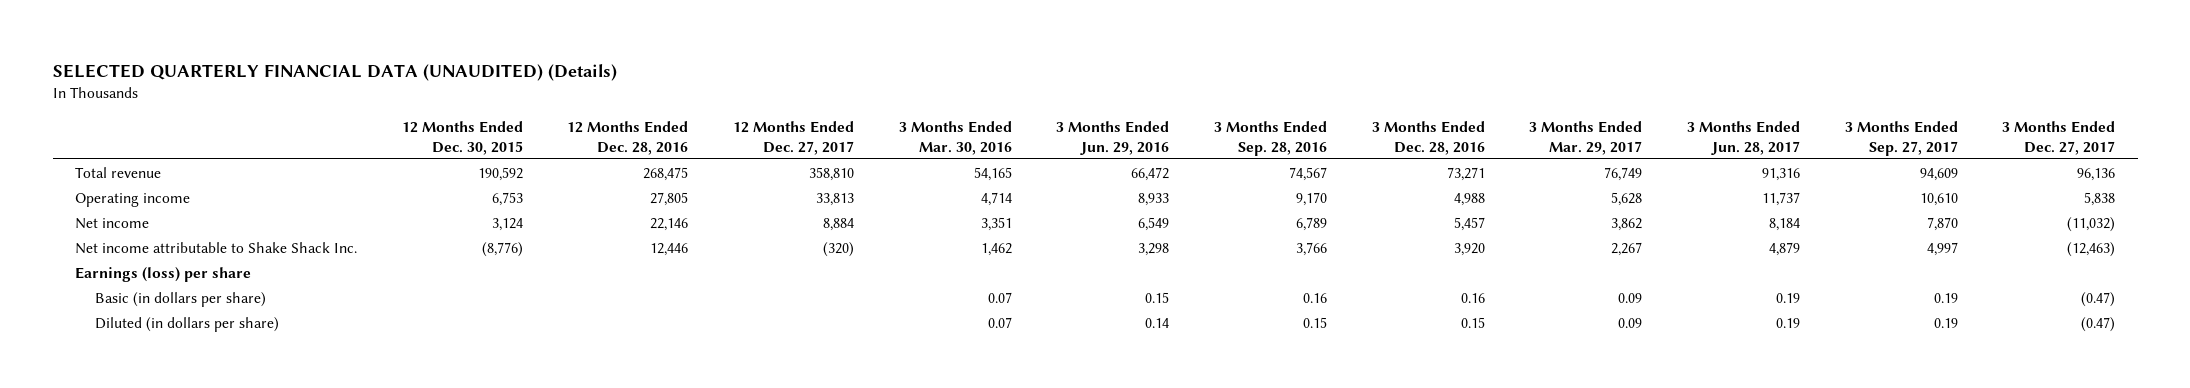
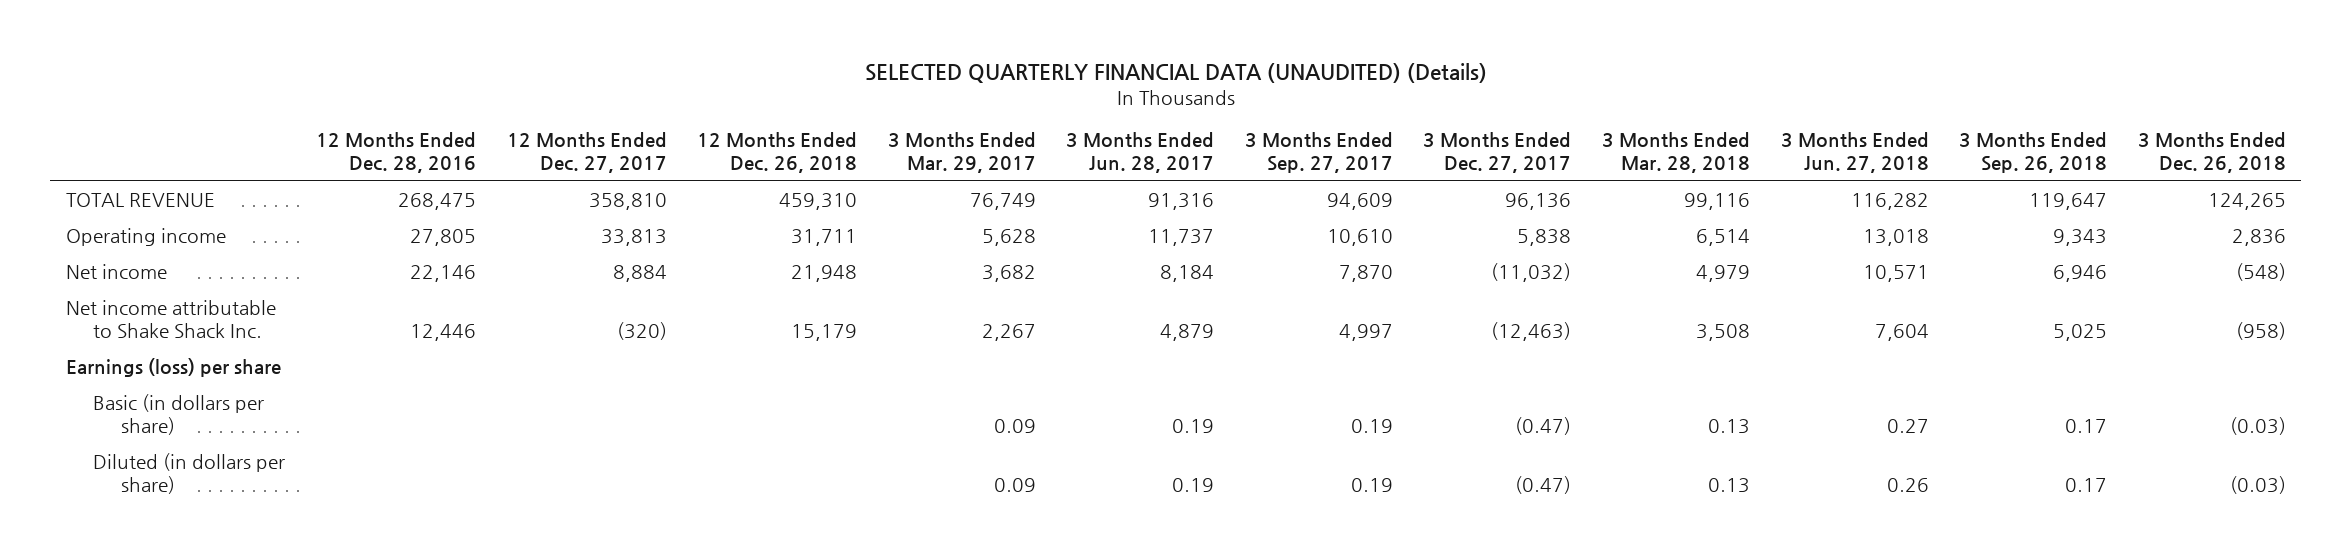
[401,120,523,155] 12 Months Ended Dec. 30, 2015 -> none
[898,120,1012,155] 3 Months Ended Mar. 30, 2016 -> none
[1056,120,1170,155] 3 Months Ended Jun. 29, 2016 -> none
[1214,120,1328,156] 3 Months Ended Sep. 28, 2016 -> none
[1371,120,1485,155] 3 Months Ended Dec. 28, 2016 -> none
none -> [697,132,858,174] 12 Months Ended Dec. 26, 2018
none -> [1602,132,1751,174] 3 Months Ended Mar. 28, 2018
none -> [1780,132,1929,174] 3 Months Ended Jun. 27, 2018
none -> [1959,132,2108,174] 3 Months Ended Sep. 26, 2018
none -> [2137,132,2286,174] 3 Months Ended Dec. 26, 2018
[74,166,161,178] Total revenue -> [65,193,215,208] TOTAL REVENUE
[1611,217,1643,231] 3,862 -> [981,265,1036,283] 3,682

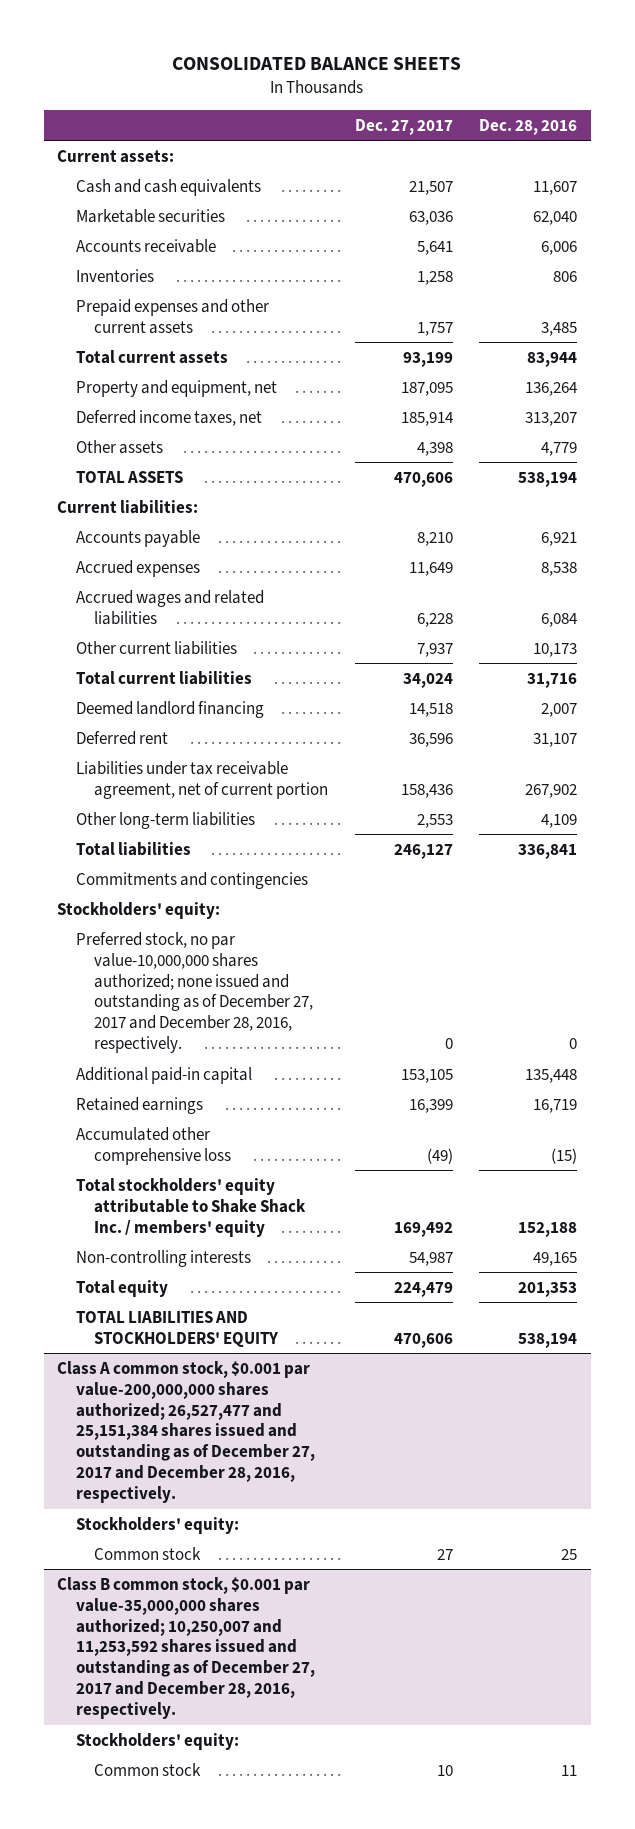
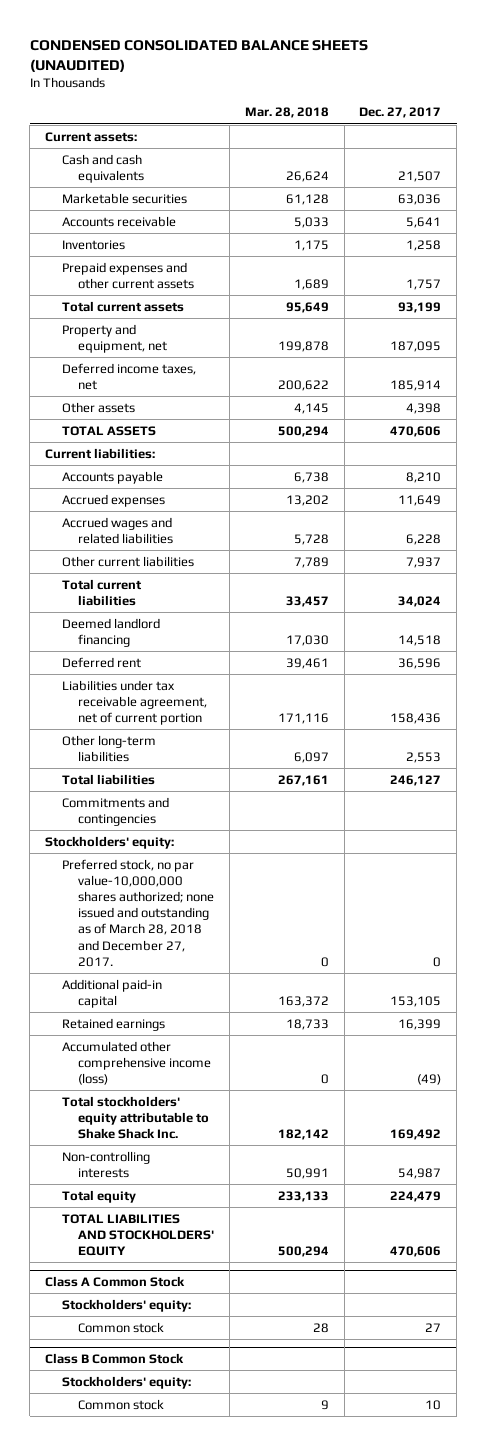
[172,57,462,71] CONSOLIDATED BALANCE SHEETS -> [29,39,368,72] CONDENSED CONSOLIDATED BALANCE SHEETS (UNAUDITED)
[479,118,578,135] Dec. 28, 2016 -> none
none -> [244,107,329,119] Mar. 28, 2018
[75,931,314,1054] Preferred stock, no par value-10,000,000 shares authorized; none issued and outstanding as of December 27, 2017 and December 28, 2016, respectively. -> [61,858,215,967] Preferred stock, no par value-10,000,000 shares authorized; none issued and outstanding as of March 28, 2018 and December 27, 2017.
[75,1126,232,1165] Accumulated other comprehensive loss -> [61,1040,212,1086] Accumulated other comprehensive income (loss)
[75,1177,307,1237] Total stockholders' equity attributable to Shake Shack Inc. / members' equity -> [61,1095,210,1140] Total stockholders' equity attributable to Shake Shack Inc.
[57,1360,315,1504] Class A common stock, $0.001 par value-200,000,000 shares authorized; 26,527,477 and 25,151,384 shares issued and outstanding as of December 27, 2017 and December 28, 2016, respectively. -> [44,1275,185,1287] Class A Common Stock
[57,1576,315,1720] Class B common stock, $0.001 par value-35,000,000 shares authorized; 10,250,007 and 11,253,592 shares issued and outstanding as of December 27, 2017 and December 28, 2016, respectively. -> [44,1352,184,1364] Class B Common Stock

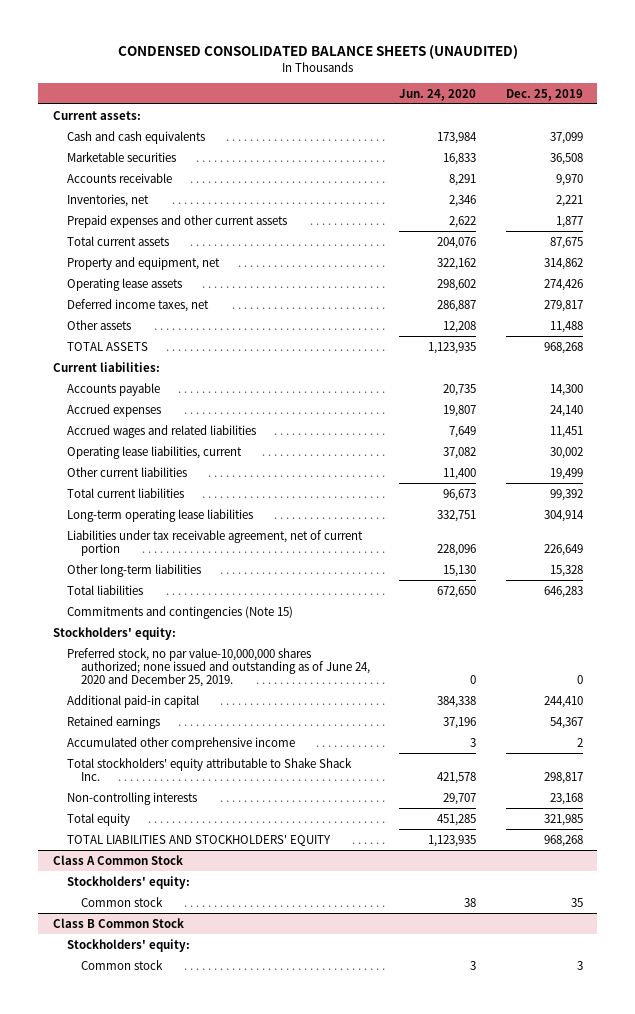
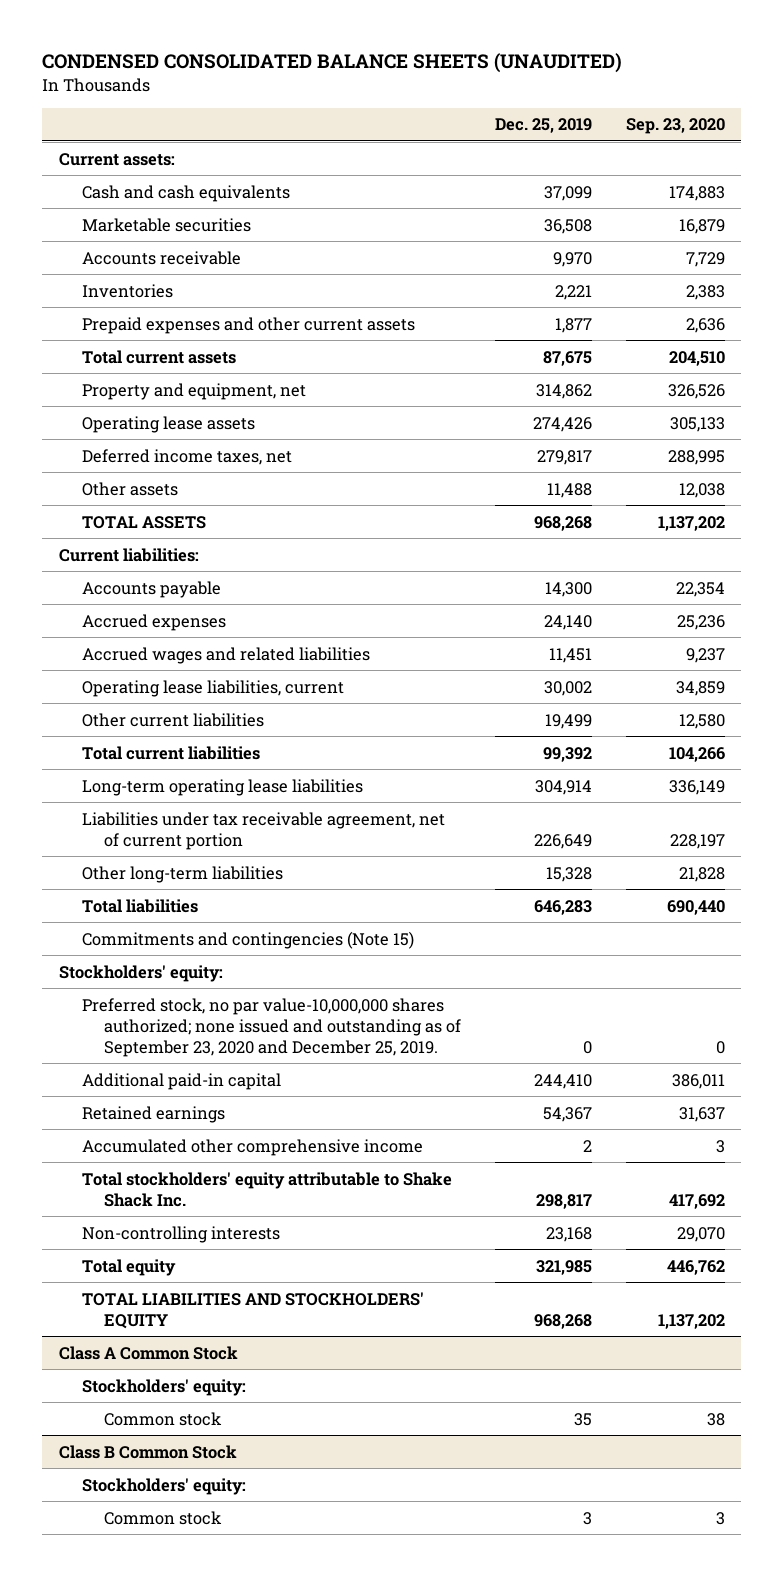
[399,88,477,101] Jun. 24, 2020 -> none
none -> [625,118,725,135] Sep. 23, 2020
[66,193,149,207] Inventories, net -> [81,283,173,298] Inventories
[66,647,371,688] Preferred stock, no par value-10,000,000 shares authorized; none issued and outstanding as of June 24, 2020 and December 25, 2019. -> [81,997,462,1057] Preferred stock, no par value-10,000,000 shares authorized; none issued and outstanding as of September 23, 2020 and December 25, 2019.

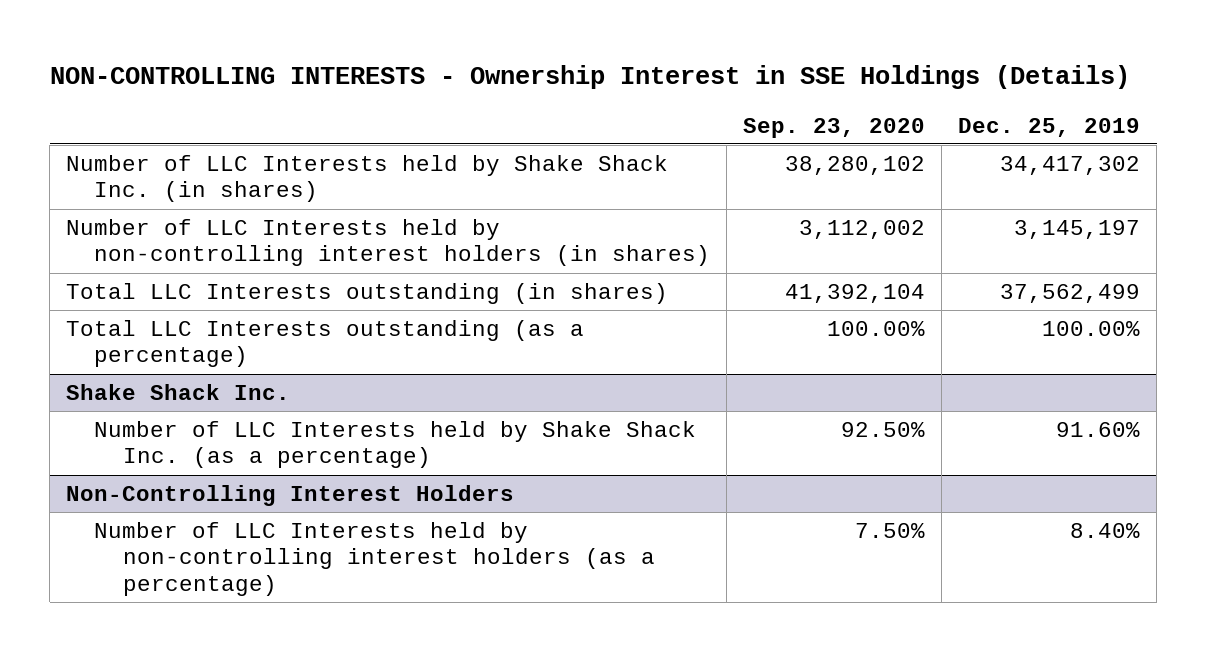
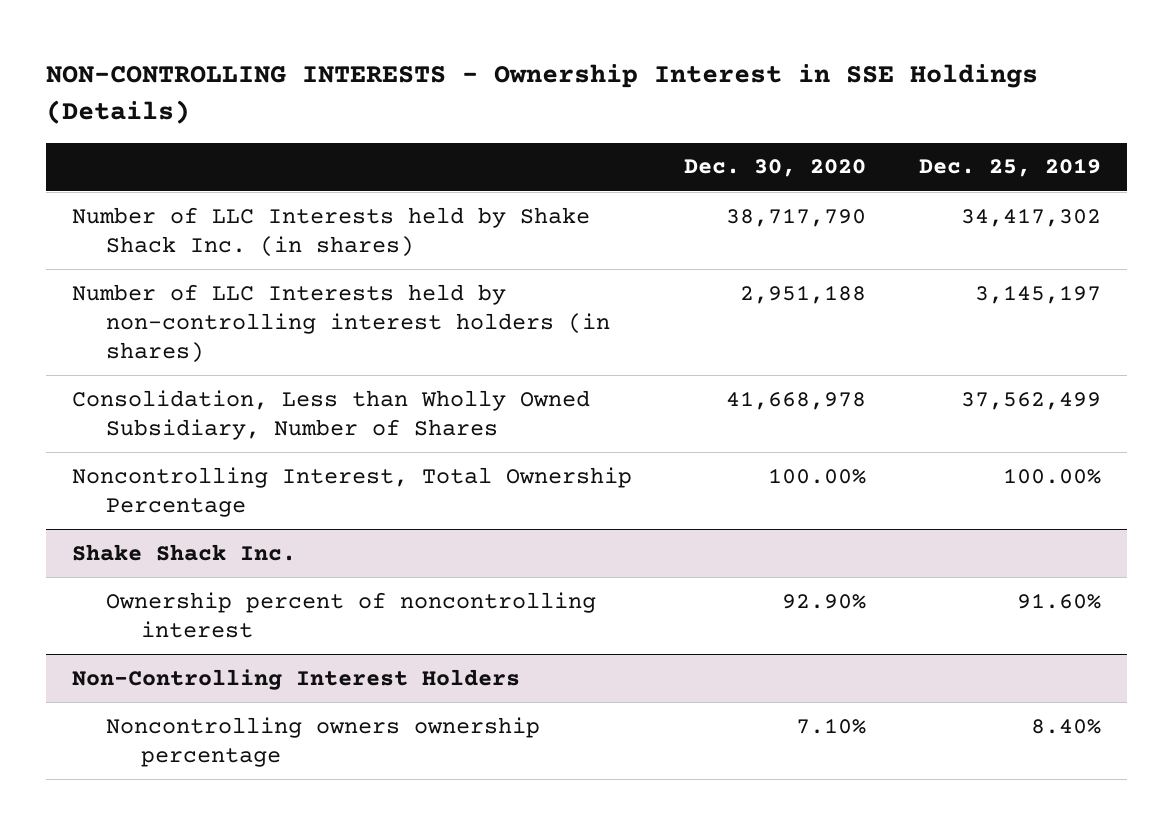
[743,117,926,138] Sep. 23, 2020 -> none
none -> [684,159,867,178] Dec. 30, 2020
[66,282,669,304] Total LLC Interests outstanding (in shares) -> [71,389,590,441] Consolidation, Less than Wholly Owned Subsidiary, Number of Shares
[66,319,585,368] Total LLC Interests outstanding (as a percentage) -> [71,466,632,518] Noncontrolling Interest, Total Ownership Percentage
[94,420,697,469] Number of LLC Interests held by Shake Shack Inc. (as a percentage) -> [106,591,597,639] Ownership percent of noncontrolling interest
[94,521,655,596] Number of LLC Interests held by non-controlling interest holders (as a percentage) -> [106,716,541,768] Noncontrolling owners ownership percentage

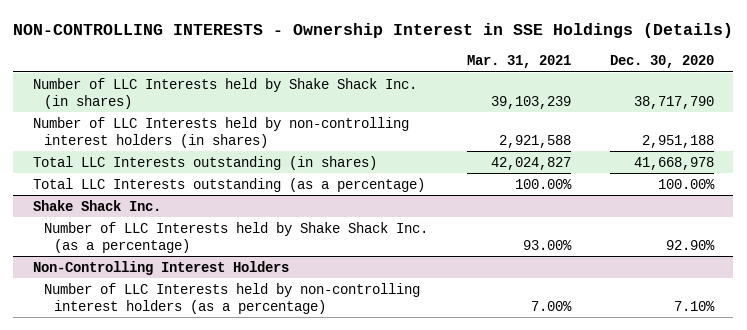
[918,158,1101,178] Dec. 25, 2019 -> none
none -> [466,55,571,69] Mar. 31, 2021
[71,389,590,441] Consolidation, Less than Wholly Owned Subsidiary, Number of Shares -> [32,155,377,170] Total LLC Interests outstanding (in shares)
[71,466,632,518] Noncontrolling Interest, Total Ownership Percentage -> [32,177,425,192] Total LLC Interests outstanding (as a percentage)
[106,591,597,639] Ownership percent of noncontrolling interest -> [43,221,428,253] Number of LLC Interests held by Shake Shack Inc. (as a percentage)
[106,716,541,768] Noncontrolling owners ownership percentage -> [43,282,420,314] Number of LLC Interests held by non-controlling interest holders (as a percentage)

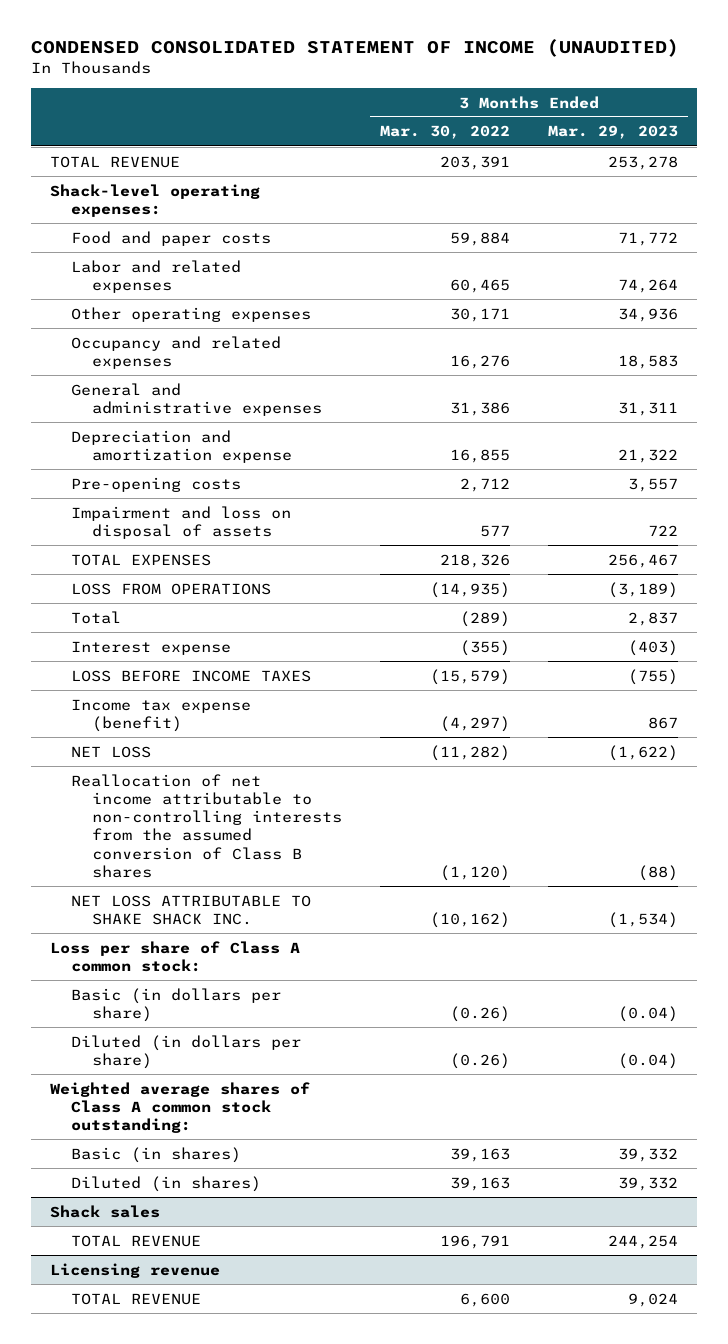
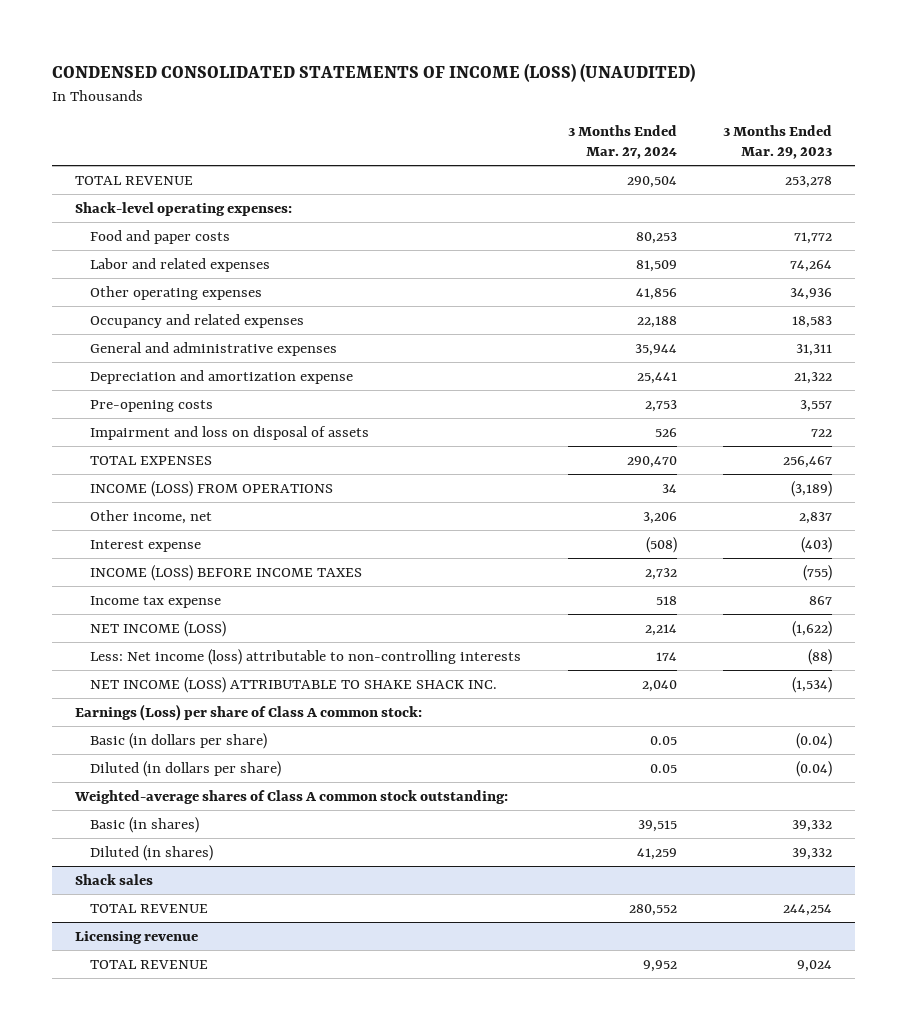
[30,39,679,58] CONDENSED CONSOLIDATED STATEMENT OF INCOME (UNAUDITED) -> [52,63,696,83] CONDENSED CONSOLIDATED STATEMENTS OF INCOME (LOSS) (UNAUDITED)
[379,125,510,140] Mar. 30, 2022 -> none
none -> [567,125,677,160] 3 Months Ended Mar. 27, 2024
[70,582,271,595] LOSS FROM OPERATIONS -> [90,480,334,497] INCOME (LOSS) FROM OPERATIONS
[70,610,121,624] Total -> [90,509,213,524] Other income, net
[70,669,311,682] LOSS BEFORE INCOME TAXES -> [90,564,363,581] INCOME (LOSS) BEFORE INCOME TAXES
[70,698,251,732] Income tax expense (benefit) -> [90,595,222,608] Income tax expense
[70,745,151,758] NET LOSS -> [90,620,227,637] NET INCOME (LOSS)
[70,773,342,879] Reallocation of net income attributable to non-controlling interests from the assumed conversion of Class B shares -> [90,648,522,665] Less: Net income (loss) attributable to non-controlling interests
[70,894,311,925] NET LOSS ATTRIBUTABLE TO SHAKE SHACK INC. -> [90,676,498,693] NET INCOME (LOSS) ATTRIBUTABLE TO SHAKE SHACK INC.
[49,940,300,972] Loss per share of Class A common stock: -> [75,703,423,721] Earnings (Loss) per share of Class A common stock:
[49,1081,310,1134] Weighted average shares of Class A common stock outstanding: -> [74,789,509,804] Weighted-average shares of Class A common stock outstanding:

